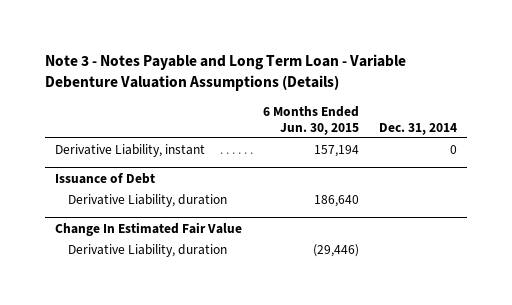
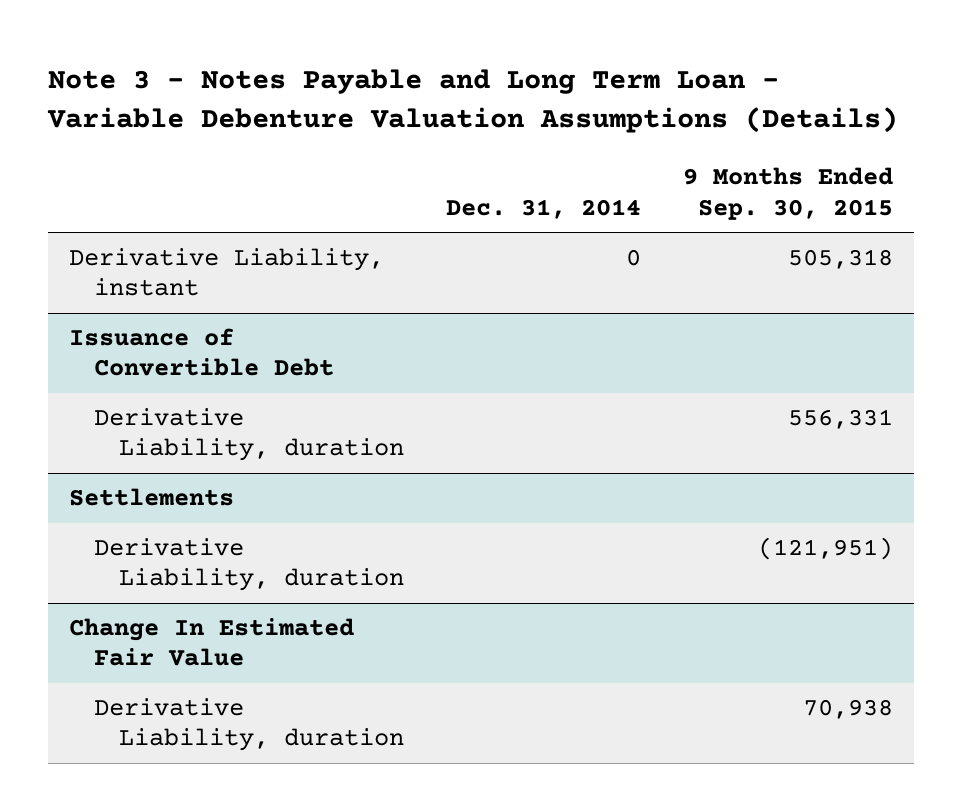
[262,105,359,135] 6 Months Ended Jun. 30, 2015 -> none
none -> [682,167,893,220] 9 Months Ended Sep. 30, 2015
[55,173,156,185] Issuance of Debt -> [69,328,335,377] Issuance of Convertible Debt
none -> [69,488,235,507] Settlements
none -> [94,538,404,592] Derivative Liability, duration

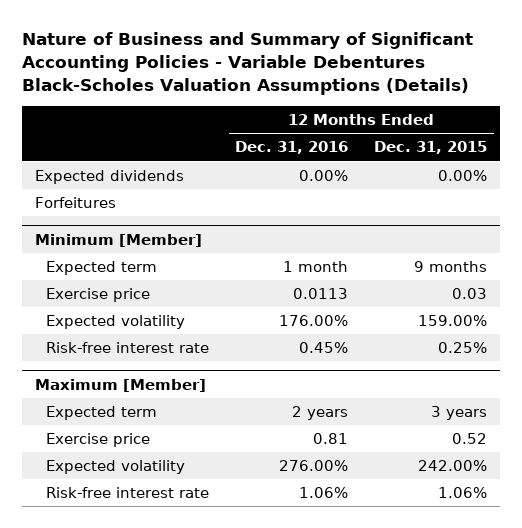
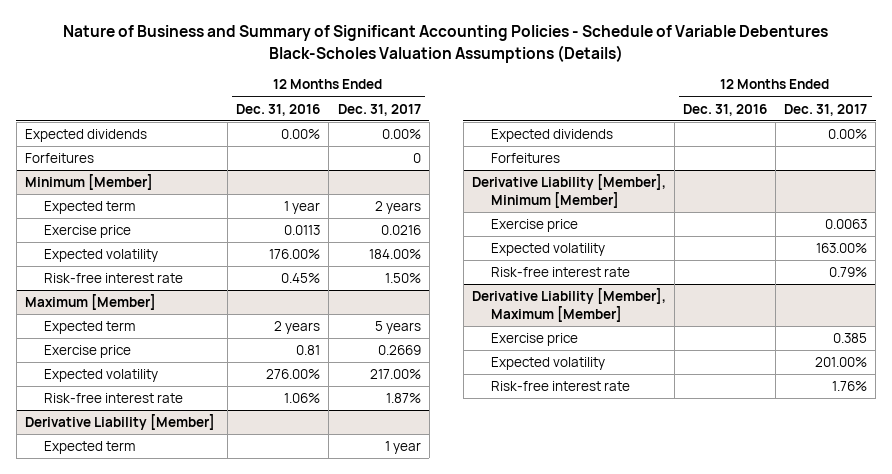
[21,31,473,96] Nature of Business and Summary of Significant Accounting Policies - Variable Debentures Black-Scholes Valuation Assumptions (Details) -> [63,25,829,63] Nature of Business and Summary of Significant Accounting Policies - Schedule of Variable Debentures Black-Scholes Valuation Assumptions (Details)
[374,141,488,155] Dec. 31, 2015 -> none
none -> [337,103,421,116] Dec. 31, 2017
[283,260,349,272] 1 month -> [284,201,321,215] 1 year
none -> [24,414,215,431] Derivative Liability [Member]
none -> [44,441,136,455] Expected term
none -> [490,129,613,143] Expected dividends
none -> [490,153,560,164] Forfeitures
none -> [471,174,666,208] Derivative Liability [Member], Minimum [Member]
none -> [490,219,578,233] Exercise price
none -> [490,243,605,257] Expected volatility
none -> [490,267,630,278] Risk-free interest rate
none -> [471,288,666,322] Derivative Liability [Member], Maximum [Member]
none -> [490,333,578,347] Exercise price
none -> [490,357,605,371] Expected volatility
none -> [490,381,630,392] Risk-free interest rate

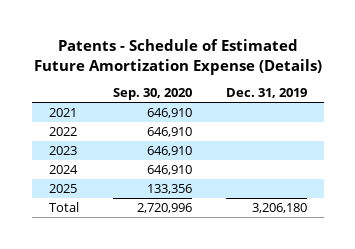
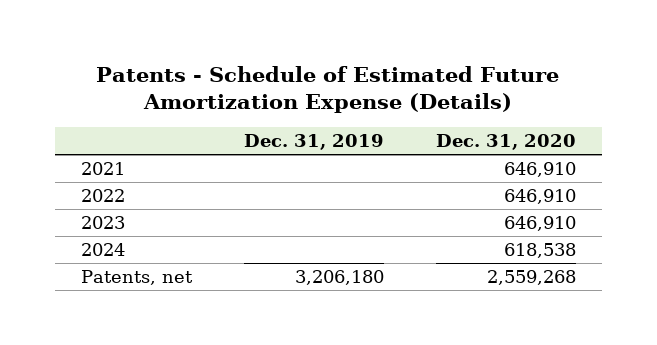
[112,88,192,101] Sep. 30, 2020 -> none
none -> [436,134,577,151] Dec. 31, 2020
[48,183,77,193] 2025 -> none
[48,201,79,212] Total -> [80,270,193,286] Patents, net

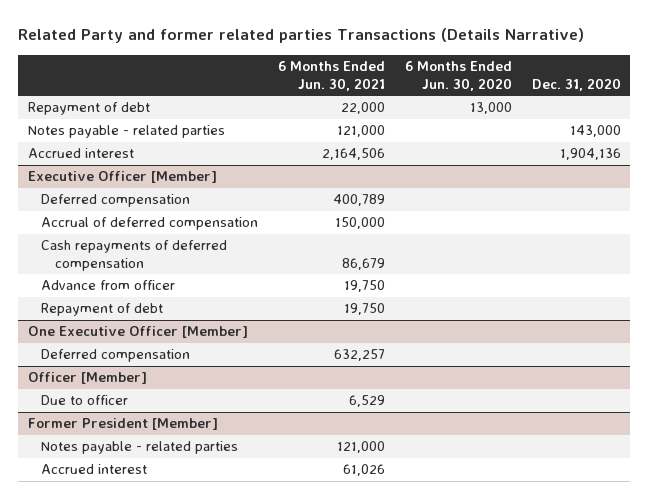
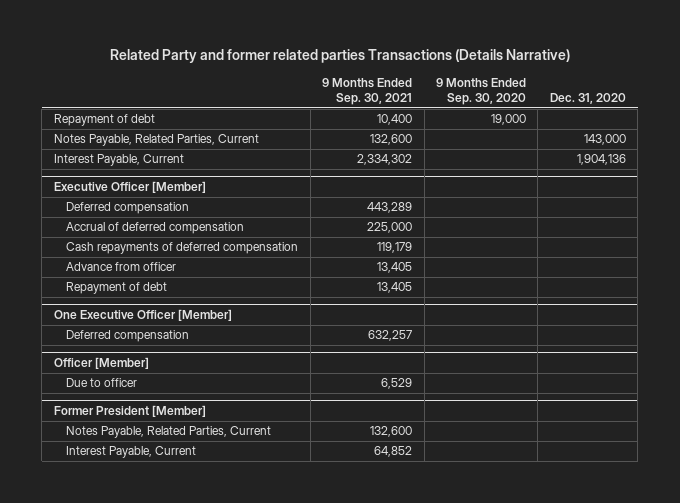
[277,61,385,91] 6 Months Ended Jun. 30, 2021 -> none
[404,61,512,91] 6 Months Ended Jun. 30, 2020 -> none
none -> [322,78,413,106] 9 Months Ended Sep. 30, 2021
none -> [435,78,526,106] 9 Months Ended Sep. 30, 2020
[27,125,225,139] Notes payable - related parties -> [53,134,259,147] Notes Payable, Related Parties, Current
[27,148,134,159] Accrued interest -> [53,154,184,167] Interest Payable, Current
[41,441,239,455] Notes payable - related parties -> [66,426,272,439] Notes Payable, Related Parties, Current
[41,464,148,475] Accrued interest -> [66,446,197,459] Interest Payable, Current

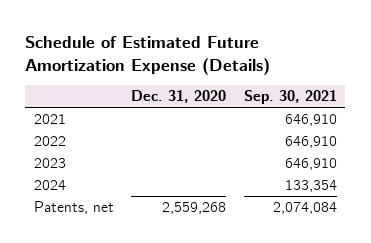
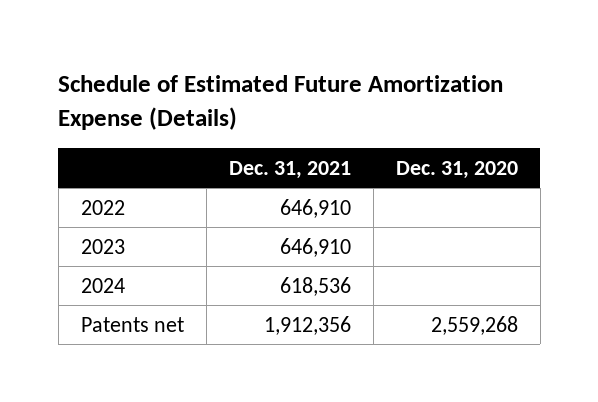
[243,90,337,105] Sep. 30, 2021 -> none
none -> [228,160,351,179] Dec. 31, 2021
[33,114,66,125] 2021 -> none
[33,201,114,215] Patents, net -> [80,316,184,332] Patents net

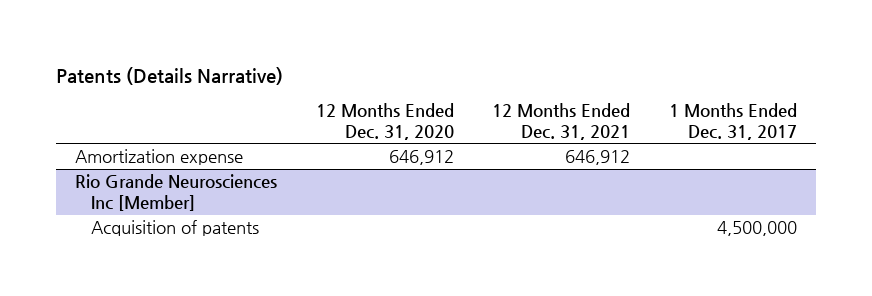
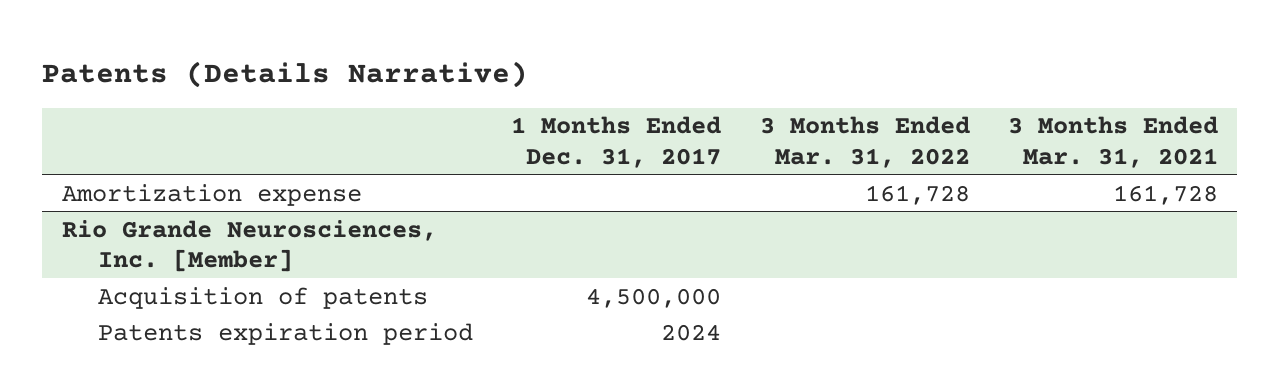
[315,103,454,140] 12 Months Ended Dec. 31, 2020 -> none
[492,103,631,140] 12 Months Ended Dec. 31, 2021 -> none
none -> [759,116,970,168] 3 Months Ended Mar. 31, 2022
none -> [1008,116,1219,168] 3 Months Ended Mar. 31, 2021
[75,174,278,211] Rio Grande Neurosciences Inc [Member] -> [61,219,437,272] Rio Grande Neurosciences, Inc. [Member]
none -> [97,322,473,345] Patents expiration period

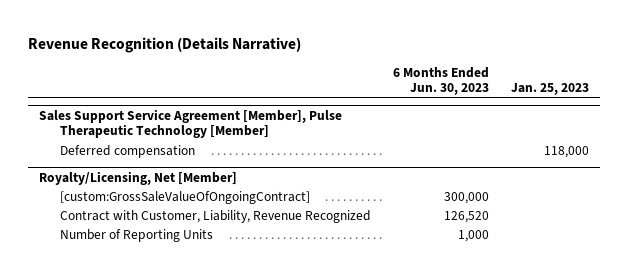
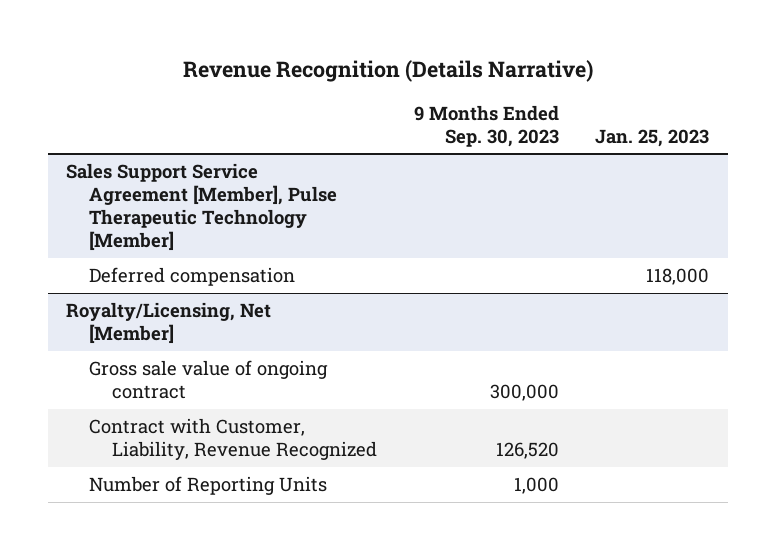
[393,66,490,96] 6 Months Ended Jun. 30, 2023 -> none
none -> [413,104,559,147] 9 Months Ended Sep. 30, 2023
[60,191,311,205] [custom:GrossSaleValueOfOngoingContract] -> [89,360,329,400] Gross sale value of ongoing contract

